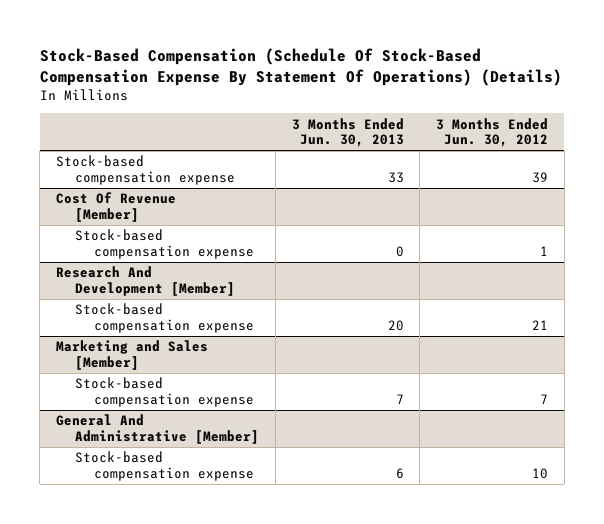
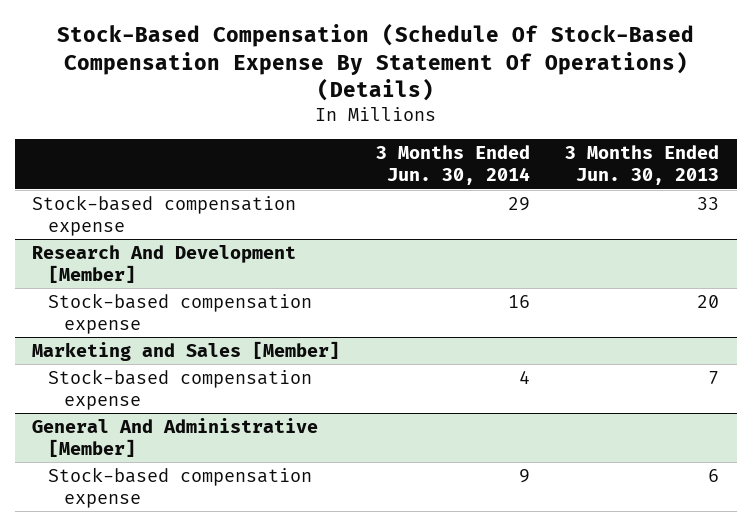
[436,117,549,148] 3 Months Ended Jun. 30, 2012 -> none
none -> [375,144,530,186] 3 Months Ended Jun. 30, 2014
[56,192,177,222] Cost Of Revenue [Member] -> none
[74,229,254,259] Stock-based compensation expense -> none

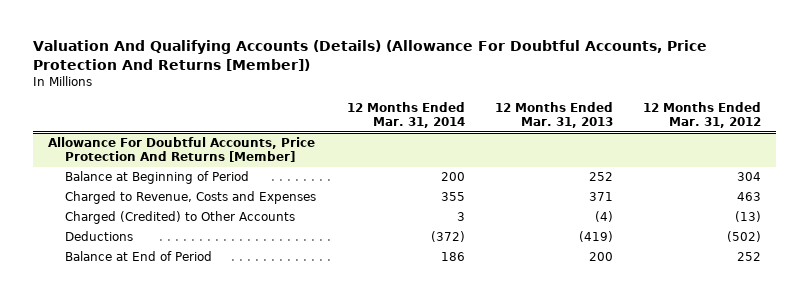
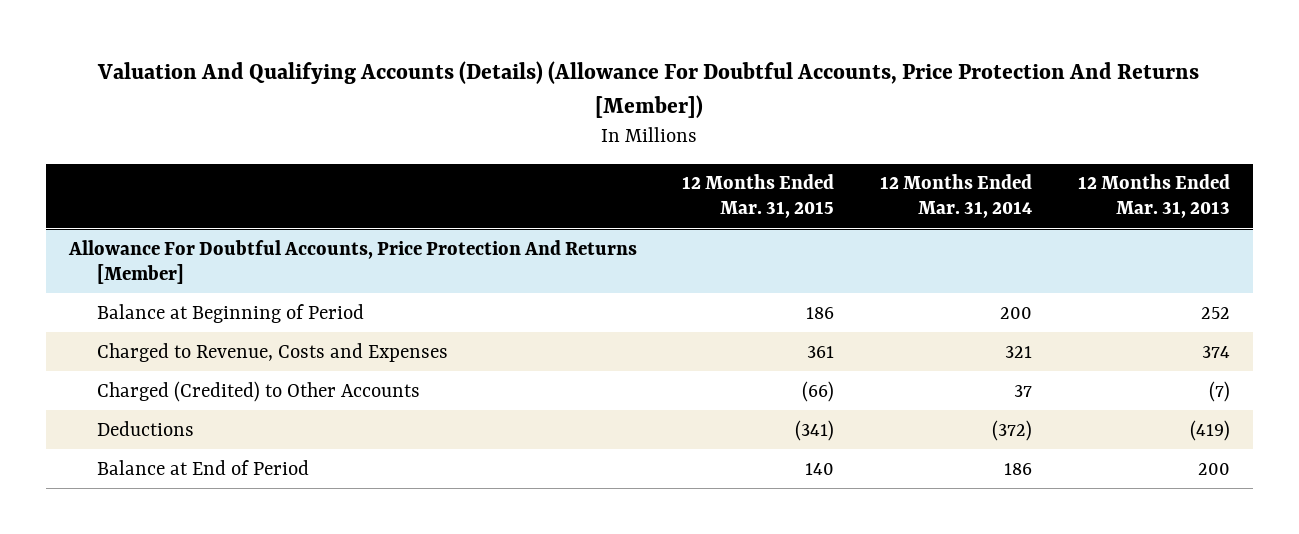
[643,101,762,129] 12 Months Ended Mar. 31, 2012 -> none
none -> [682,174,835,219] 12 Months Ended Mar. 31, 2015
[440,192,465,202] 355 -> [1005,345,1033,358] 321
[588,192,613,202] 371 -> [1202,345,1231,358] 374
[456,212,465,222] 3 -> [1014,384,1033,397] 37
[594,211,613,223] (4) -> [1209,380,1231,402] (7)

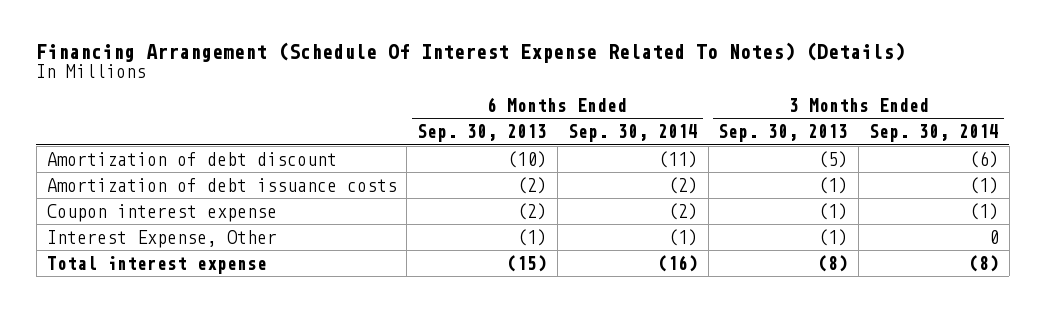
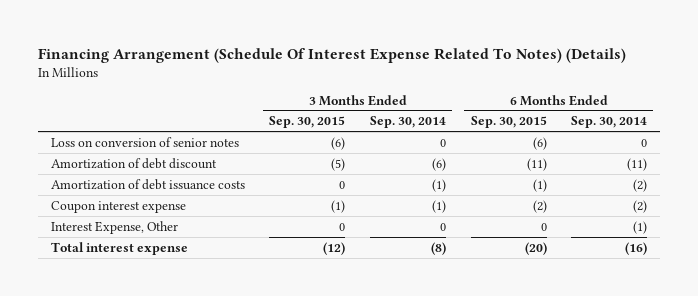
[417,124,548,143] Sep. 30, 2013 -> none
[718,124,849,143] Sep. 30, 2013 -> none
none -> [269,116,346,129] Sep. 30, 2015
none -> [470,116,547,129] Sep. 30, 2015
none -> [50,136,239,147] Loss on conversion of senior notes

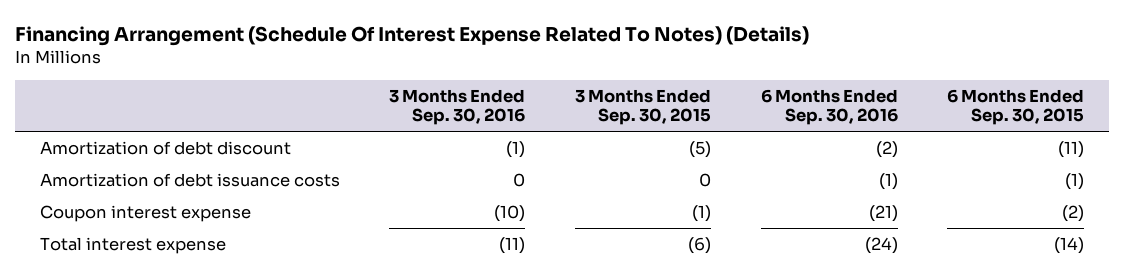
[369,116,446,129] Sep. 30, 2014 -> none
[571,116,648,129] Sep. 30, 2014 -> none
none -> [389,88,526,126] 3 Months Ended Sep. 30, 2016
none -> [760,88,898,126] 6 Months Ended Sep. 30, 2016
[50,136,239,147] Loss on conversion of senior notes -> none
[50,220,178,234] Interest Expense, Other -> none
[323,241,346,255] (12) -> [687,237,711,255] (6)
[524,241,547,255] (20) -> [1054,237,1085,255] (14)

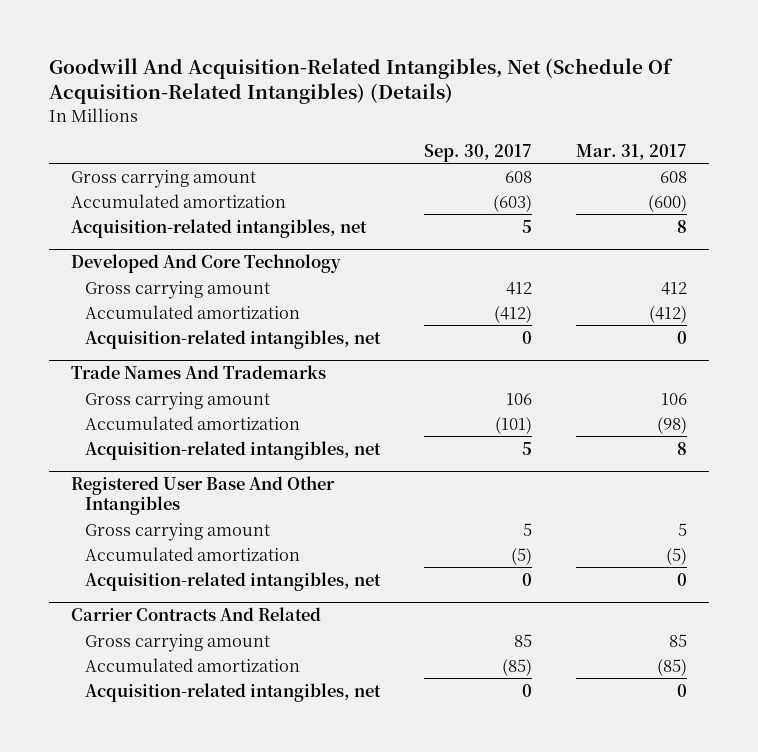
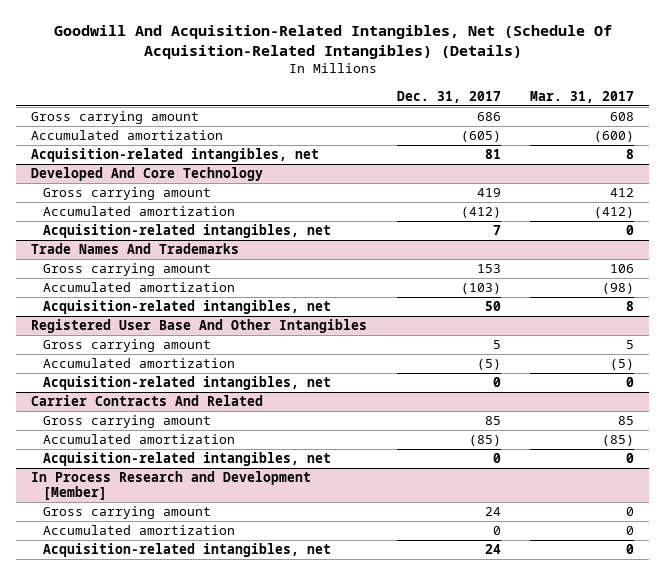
[423,143,532,162] Sep. 30, 2017 -> none
none -> [396,90,501,103] Dec. 31, 2017
none -> [30,471,311,501] In Process Research and Development [Member]
none -> [43,506,212,520] Gross carrying amount
none -> [43,525,236,536] Accumulated amortization
none -> [43,543,332,558] Acquisition-related intangibles, net

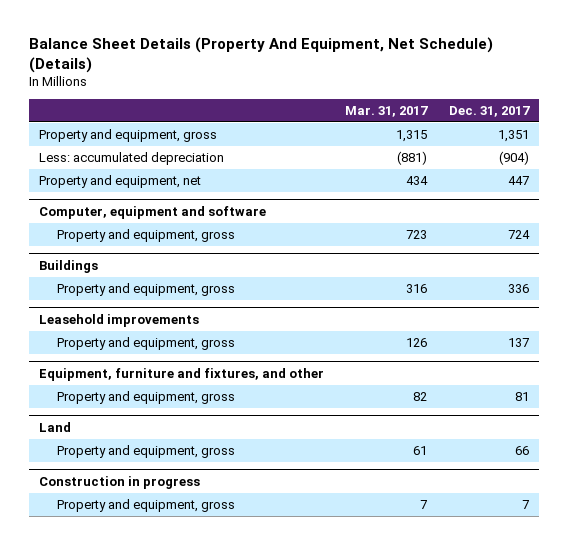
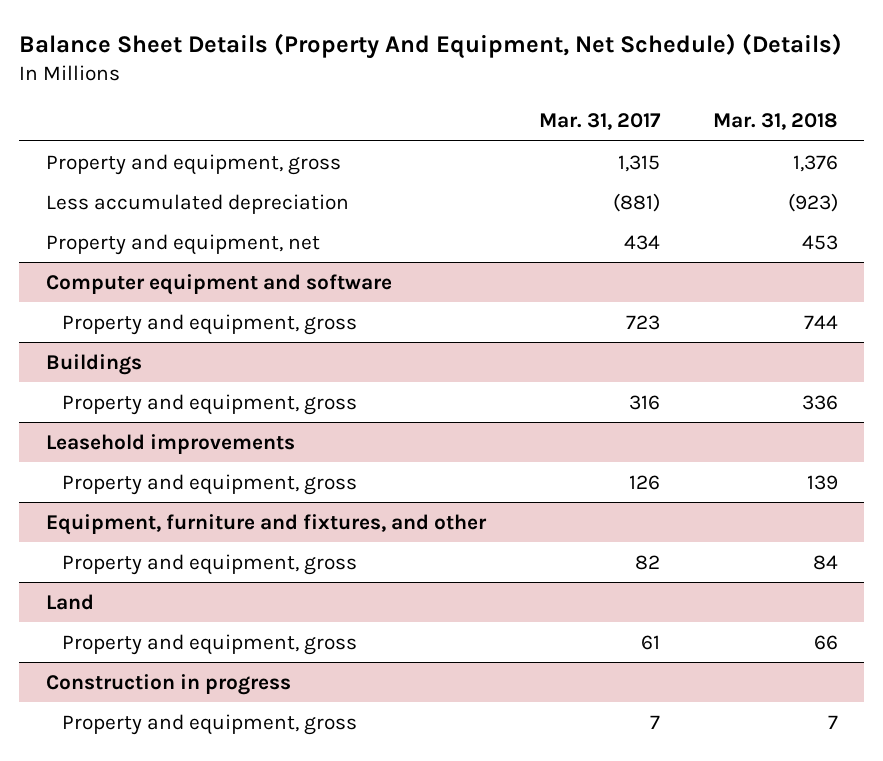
[448,105,530,117] Dec. 31, 2017 -> none
none -> [712,113,838,131] Mar. 31, 2018
[39,152,225,166] Less: accumulated depreciation -> [45,193,349,214] Less accumulated depreciation
[39,205,267,219] Computer, equipment and software -> [45,273,392,295] Computer equipment and software

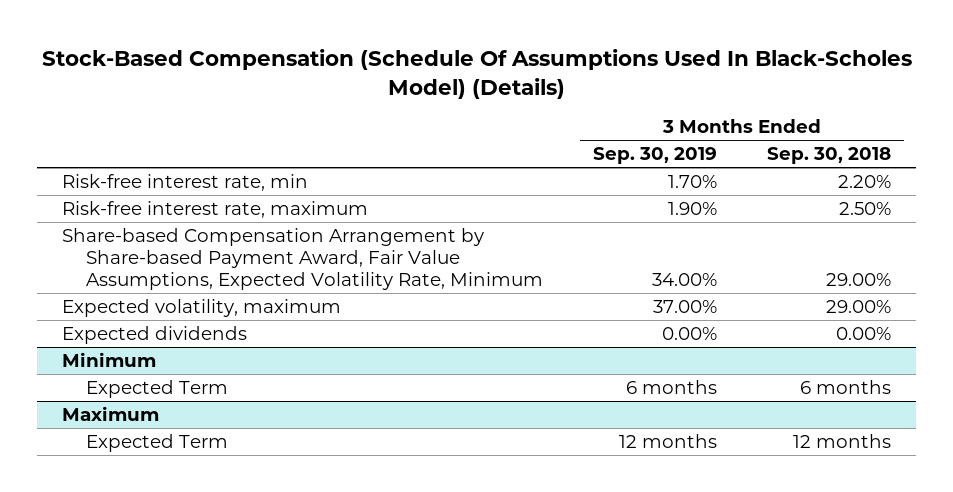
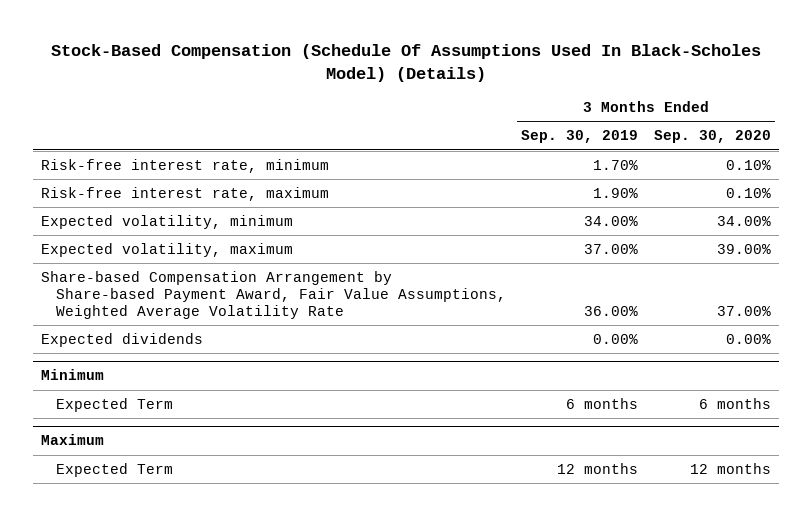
[766,147,891,165] Sep. 30, 2018 -> none
none -> [654,130,772,144] Sep. 30, 2020
[62,173,309,191] Risk-free interest rate, min -> [40,158,329,173] Risk-free interest rate, minimum
[62,227,543,290] Share-based Compensation Arrangement by Share-based Payment Award, Fair Value Assumptions, Expected Volatility Rate, Minimum -> [40,214,293,229] Expected volatility, minimum
none -> [40,270,506,320] Share-based Compensation Arrangement by Share-based Payment Award, Fair Value Assumptions, Weighted Average Volatility Rate

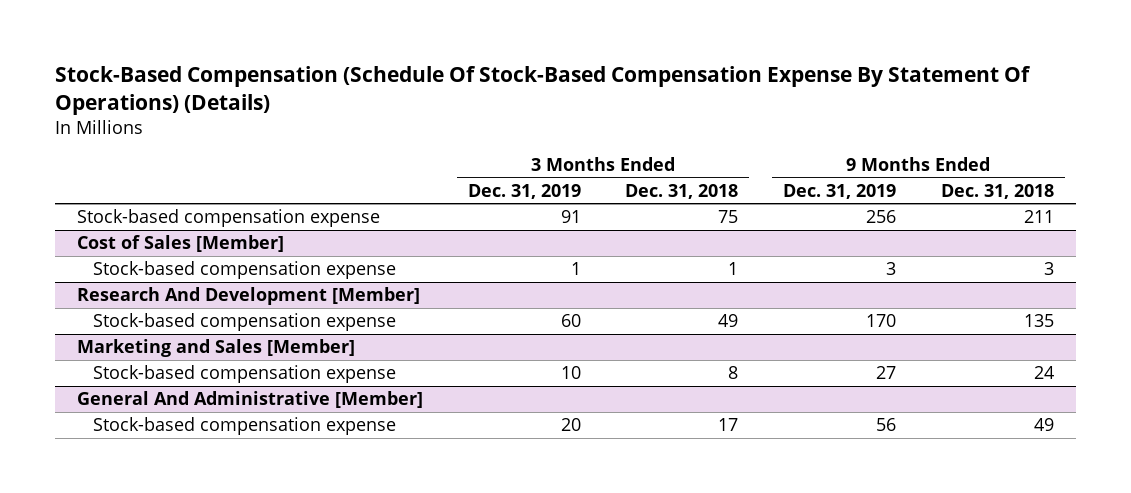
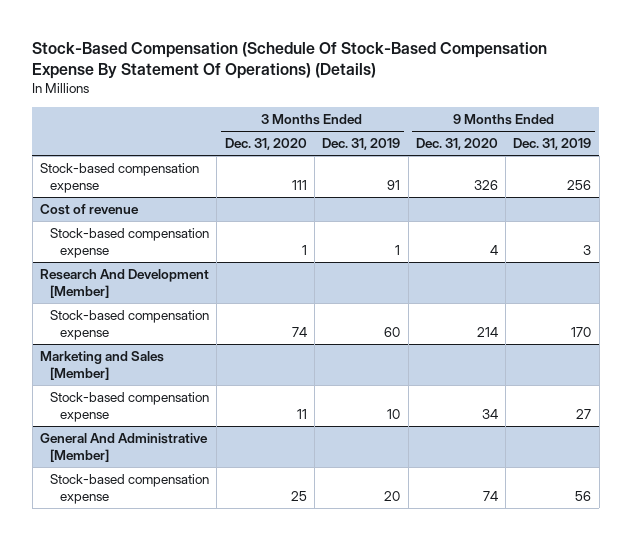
[625,183,739,199] Dec. 31, 2018 -> none
[940,183,1054,199] Dec. 31, 2018 -> none
none -> [224,138,307,151] Dec. 31, 2020
none -> [415,138,498,151] Dec. 31, 2020
[77,235,285,253] Cost of Sales [Member] -> [40,204,140,216] Cost of revenue

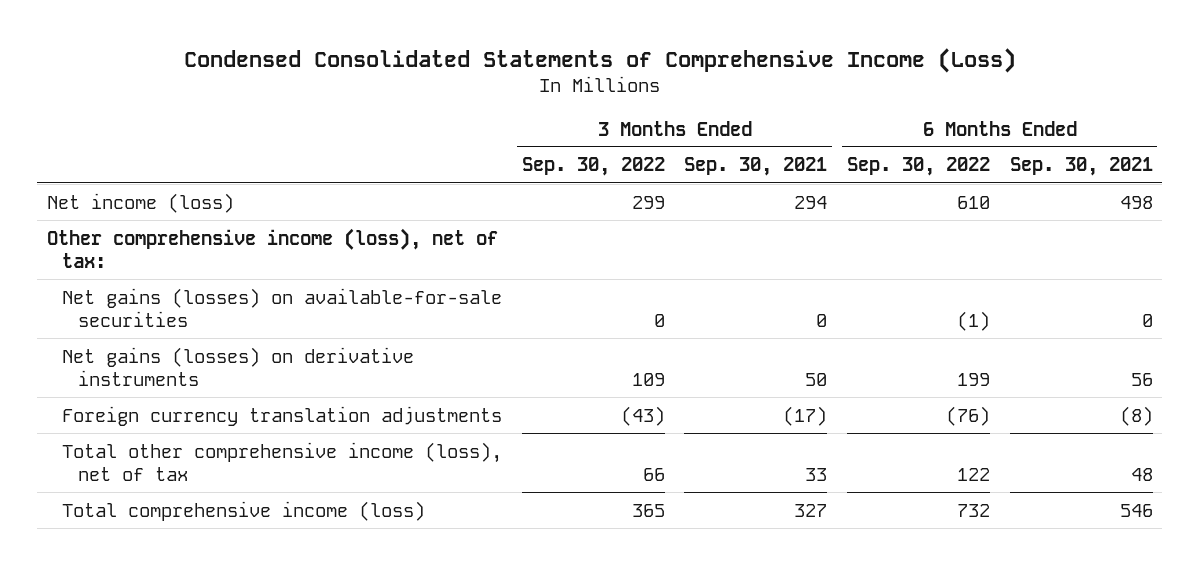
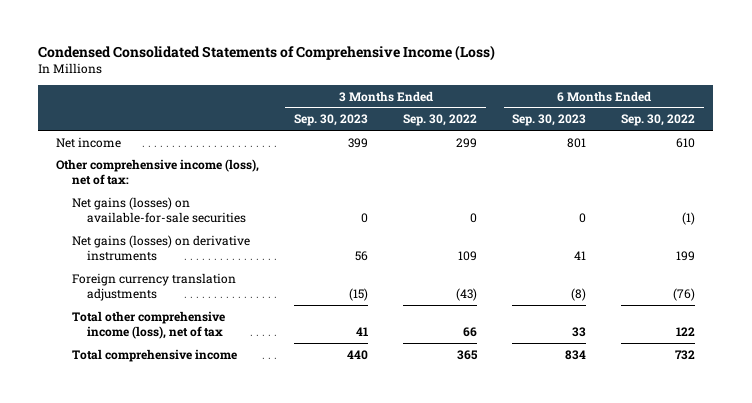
[684,157,828,177] Sep. 30, 2021 -> none
[1009,157,1153,177] Sep. 30, 2021 -> none
none -> [294,114,369,127] Sep. 30, 2023
none -> [512,114,587,127] Sep. 30, 2023
[47,192,235,213] Net income (loss) -> [56,136,122,148] Net income
[62,500,426,521] Total comprehensive income (loss) -> [71,348,237,362] Total comprehensive income

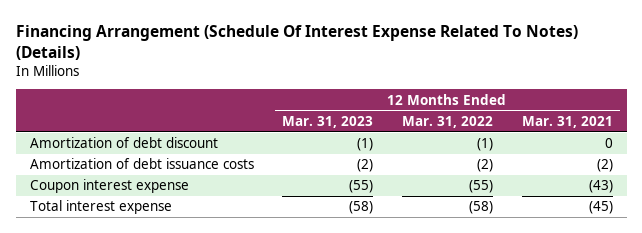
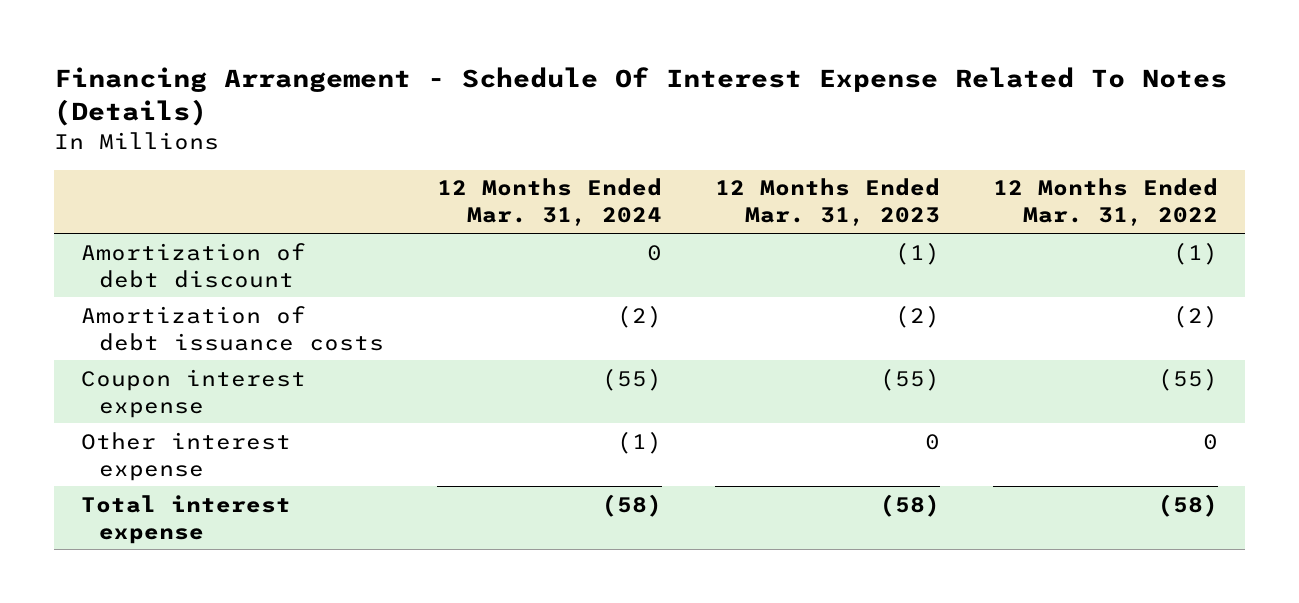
[15,24,578,60] Financing Arrangement (Schedule Of Interest Expense Related To Notes) (Details) -> [54,67,1228,126] Financing Arrangement - Schedule Of Interest Expense Related To Notes (Details)
[521,115,613,128] Mar. 31, 2021 -> none
none -> [437,178,663,227] 12 Months Ended Mar. 31, 2024
none -> [80,431,291,481] Other interest expense

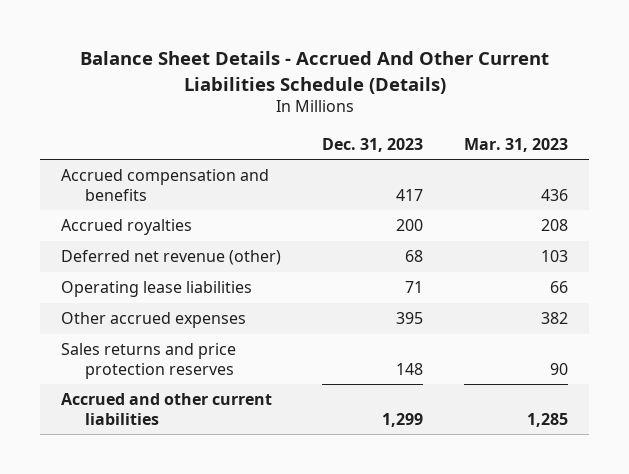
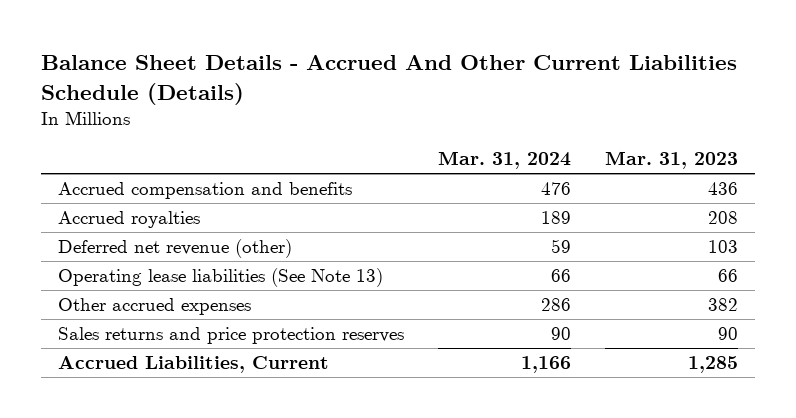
[322,137,424,152] Dec. 31, 2023 -> none
none -> [437,151,571,170] Mar. 31, 2024
[61,281,253,298] Operating lease liabilities -> [57,268,383,288] Operating lease liabilities (See Note 13)
[61,393,273,425] Accrued and other current liabilities -> [57,356,329,374] Accrued Liabilities, Current

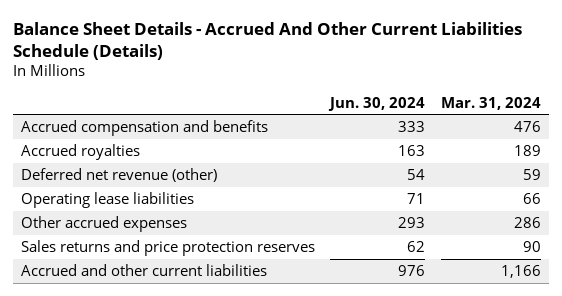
[604,151,738,170] Mar. 31, 2023 -> none
none -> [328,96,426,111] Jun. 30, 2024
[57,268,383,288] Operating lease liabilities (See Note 13) -> [20,192,194,209] Operating lease liabilities
[57,356,329,374] Accrued Liabilities, Current -> [20,264,267,277] Accrued and other current liabilities

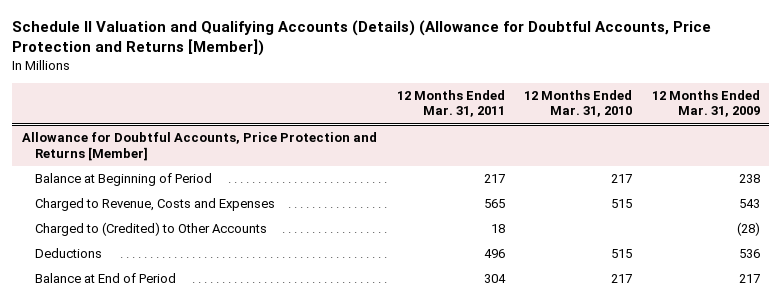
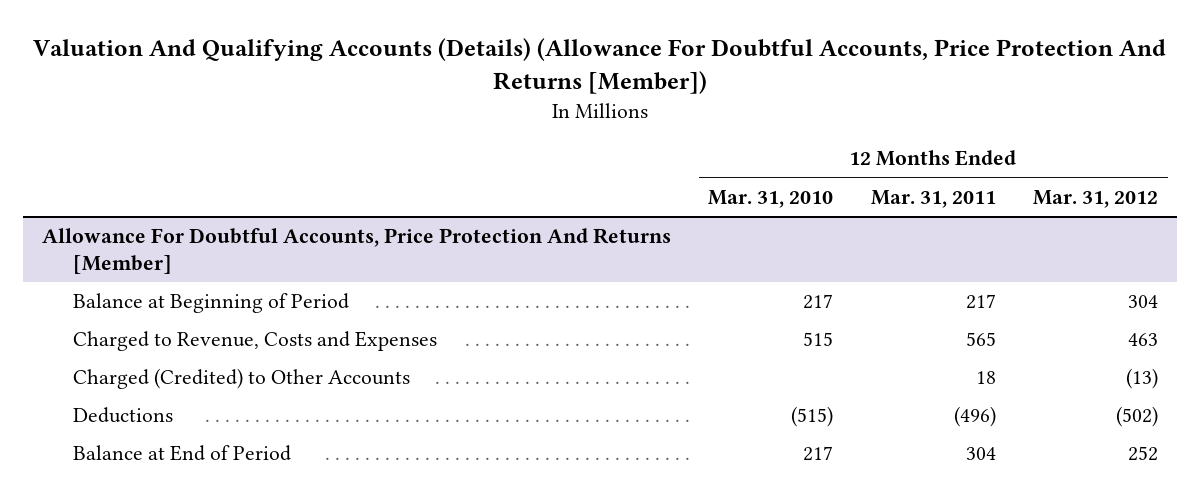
[12,20,712,57] Schedule II Valuation and Qualifying Accounts (Details) (Allowance for Doubtful Accounts, Price Protection and Returns [Member]) -> [33,38,1167,95] Valuation And Qualifying Accounts (Details) (Allowance For Doubtful Accounts, Price Protection And Returns [Member])
[651,90,760,118] 12 Months Ended Mar. 31, 2009 -> none
none -> [1033,189,1159,208] Mar. 31, 2012
[22,132,378,161] Allowance for Doubtful Accounts, Price Protection and Returns [Member] -> [41,228,671,275] Allowance For Doubtful Accounts, Price Protection And Returns [Member]
[34,222,267,237] Charged to (Credited) to Other Accounts -> [73,368,411,390] Charged (Credited) to Other Accounts
[483,249,505,259] 496 -> [953,406,996,428] (496)
[611,249,633,259] 515 -> [791,406,834,428] (515)

